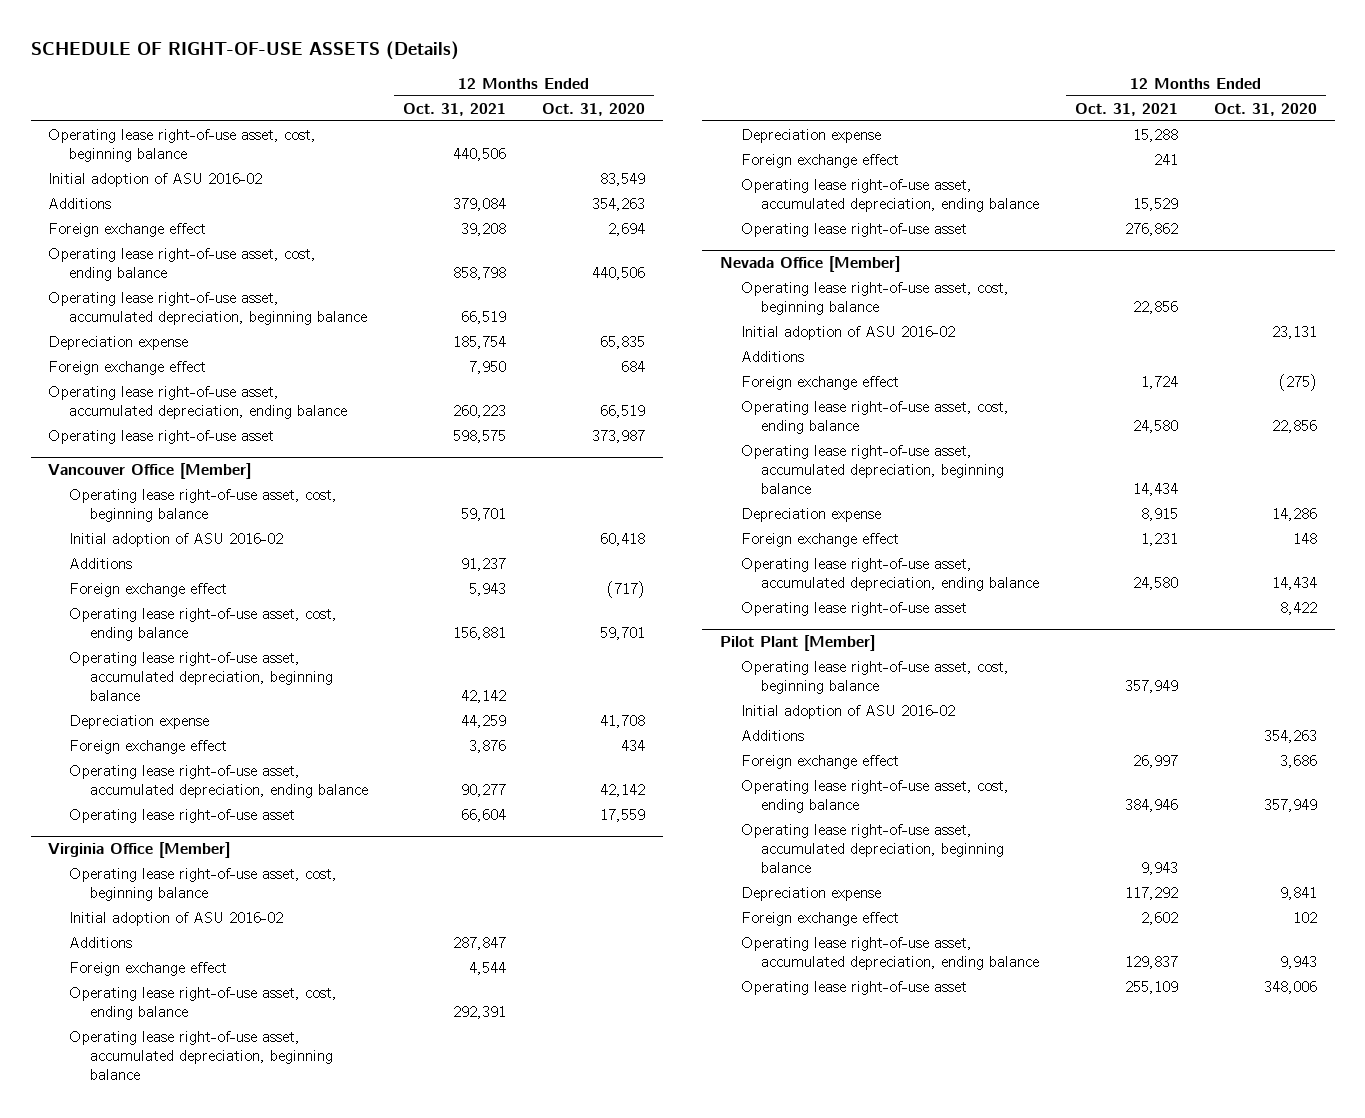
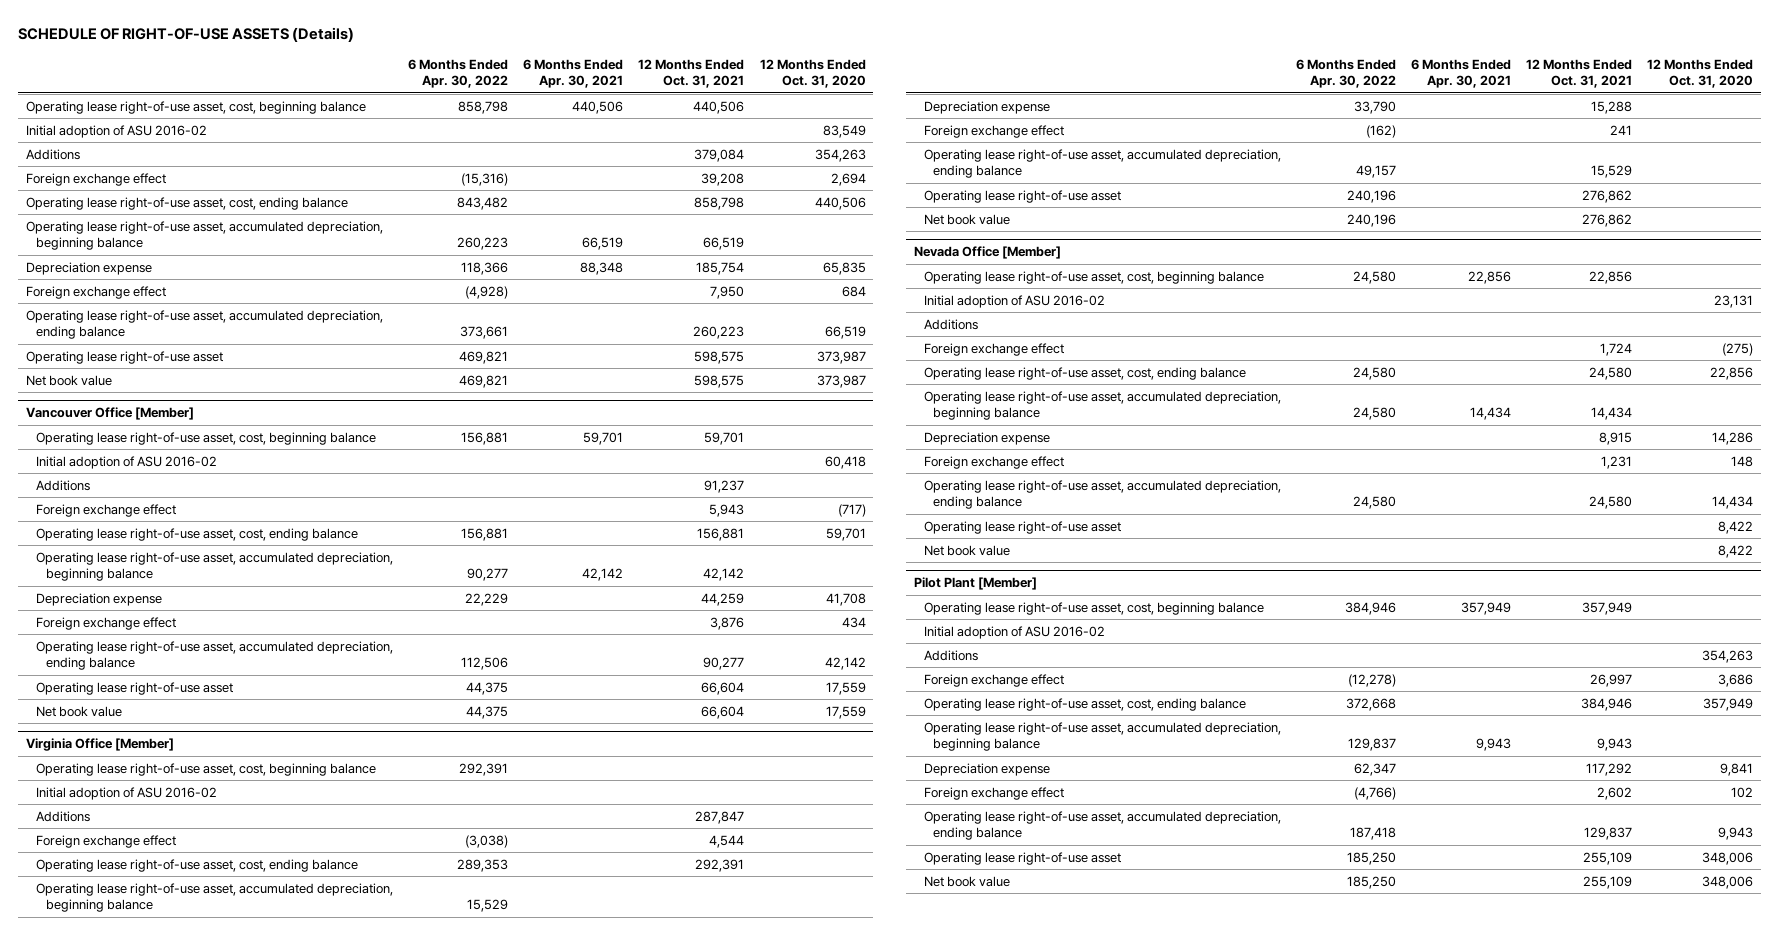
none -> [407,58,508,89] 6 Months Ended Apr. 30, 2022
none -> [523,58,624,89] 6 Months Ended Apr. 30, 2021
none -> [25,374,112,386] Net book value
none -> [35,705,122,717] Net book value
none -> [923,213,1010,225] Net book value
none -> [923,544,1010,556] Net book value
none -> [923,875,1010,887] Net book value

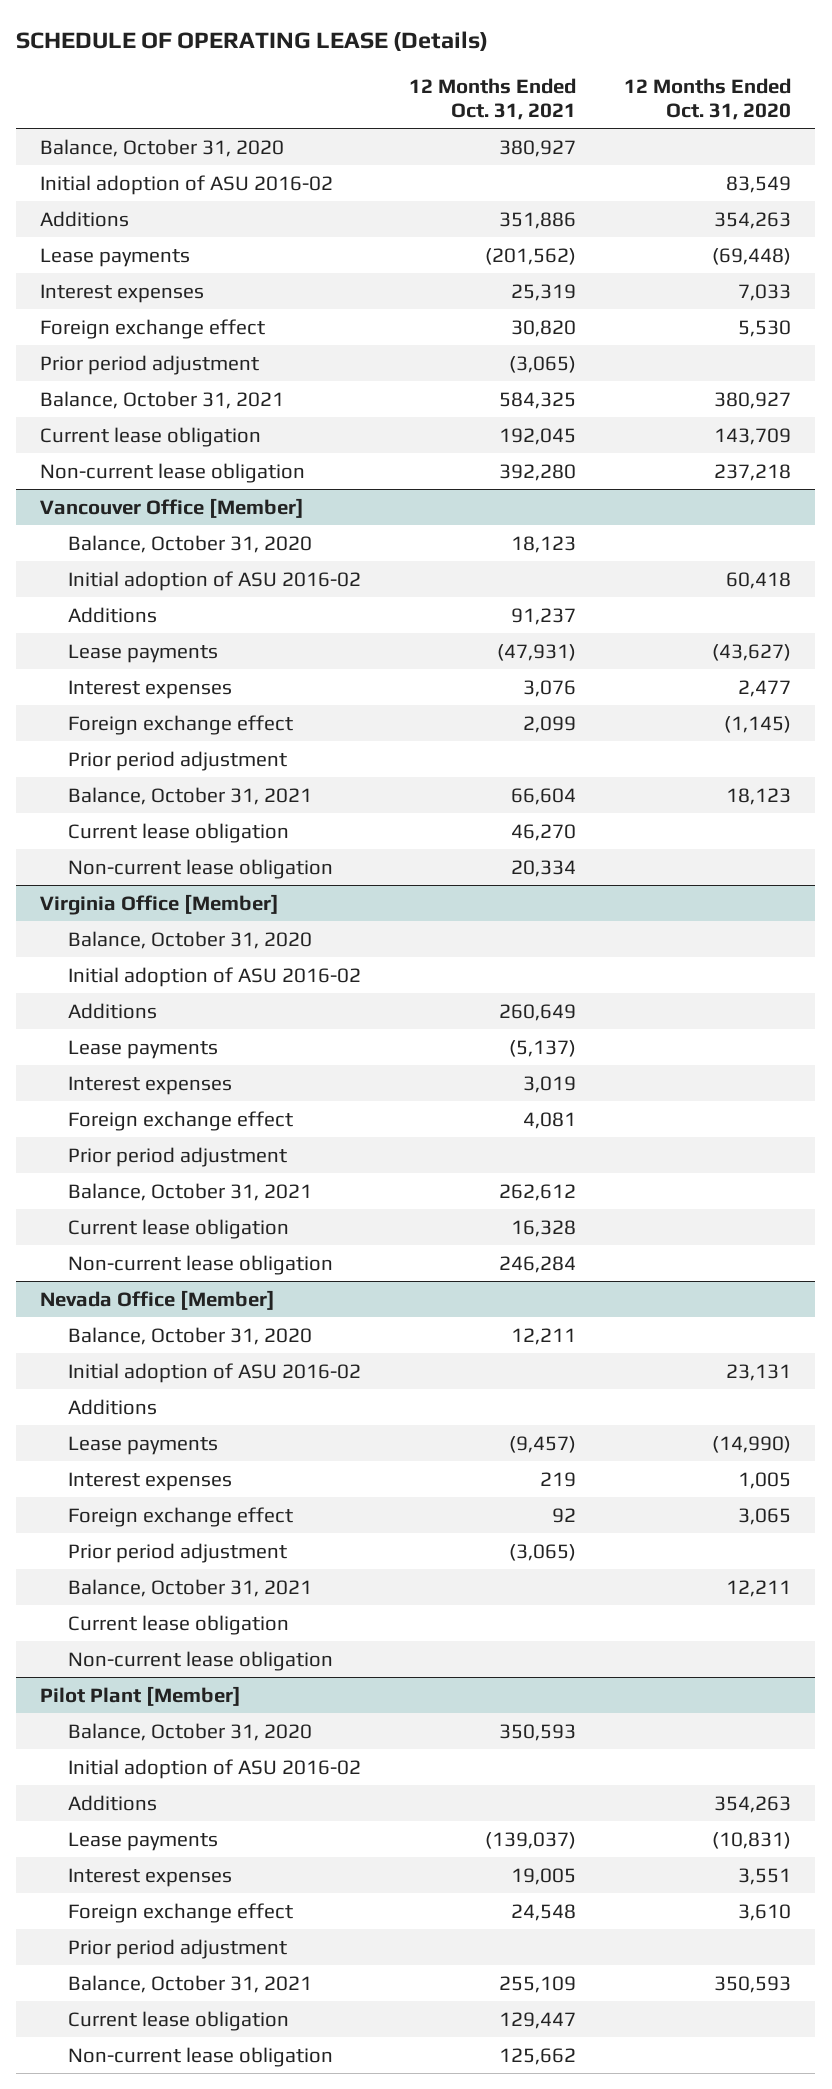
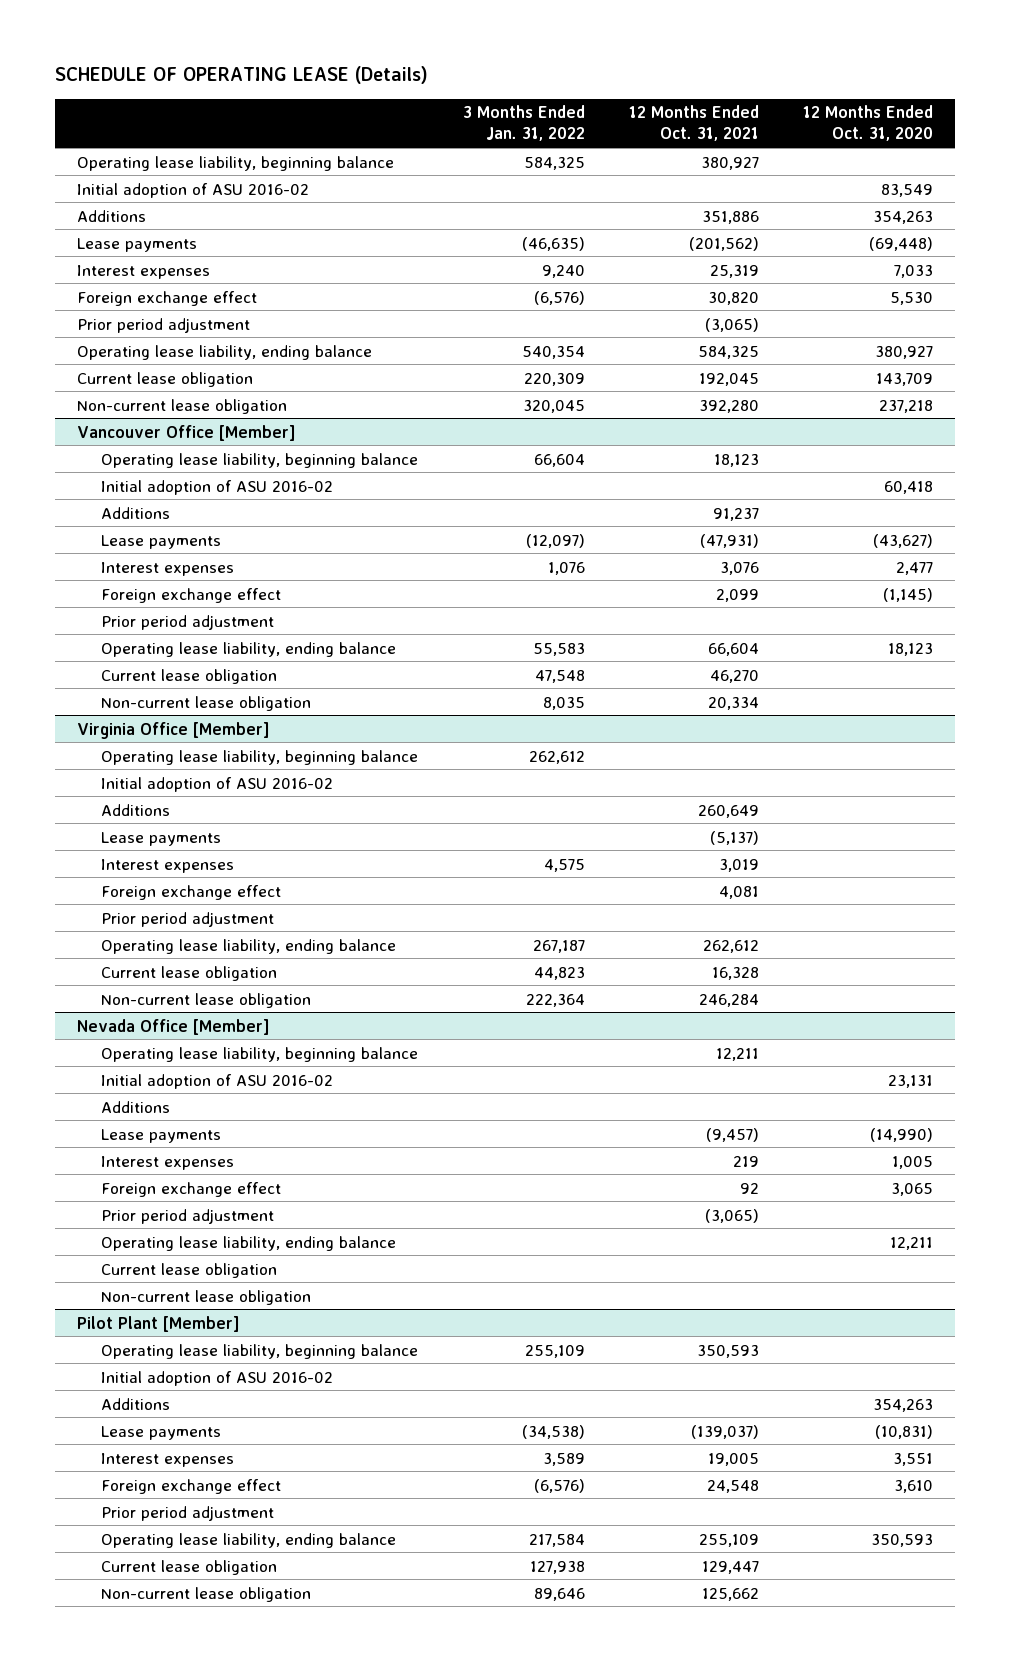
none -> [462,105,585,142] 3 Months Ended Jan. 31, 2022
[40,138,285,157] Balance, October 31, 2020 -> [77,155,395,171] Operating lease liability, beginning balance
[40,390,285,409] Balance, October 31, 2021 -> [77,344,373,360] Operating lease liability, ending balance
[68,534,313,553] Balance, October 31, 2020 -> [101,452,419,468] Operating lease liability, beginning balance
[68,786,313,805] Balance, October 31, 2021 -> [101,641,397,657] Operating lease liability, ending balance
[68,930,313,949] Balance, October 31, 2020 -> [101,749,419,765] Operating lease liability, beginning balance
[68,1182,313,1201] Balance, October 31, 2021 -> [101,938,397,954] Operating lease liability, ending balance
[68,1326,313,1345] Balance, October 31, 2020 -> [101,1046,419,1062] Operating lease liability, beginning balance
[68,1578,313,1597] Balance, October 31, 2021 -> [101,1235,397,1251] Operating lease liability, ending balance
[68,1722,313,1741] Balance, October 31, 2020 -> [101,1343,419,1359] Operating lease liability, beginning balance
[68,1974,313,1993] Balance, October 31, 2021 -> [101,1532,397,1548] Operating lease liability, ending balance

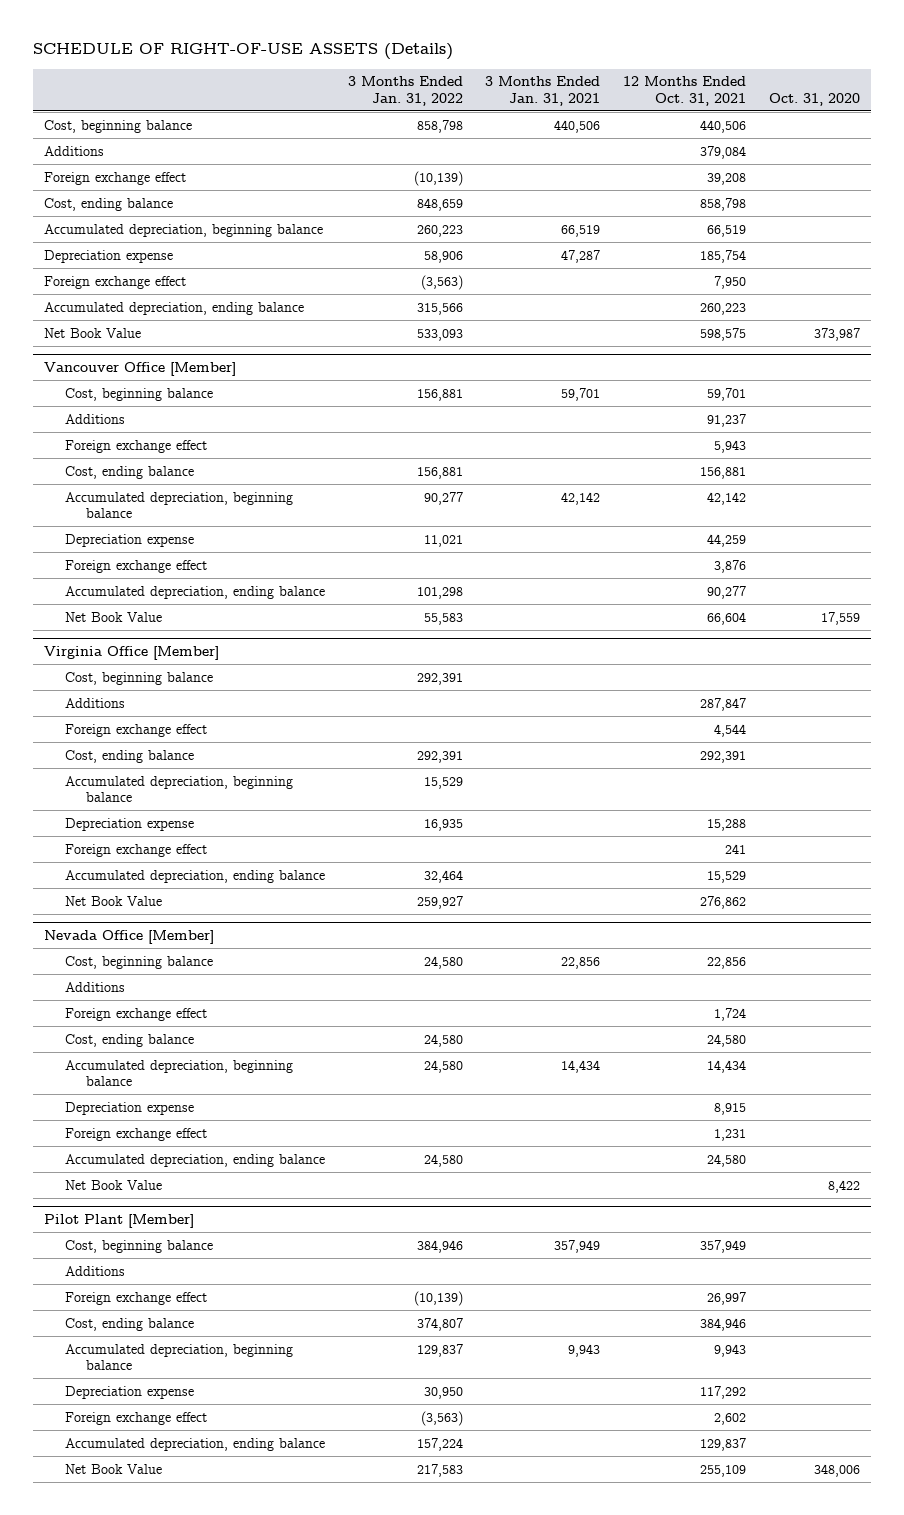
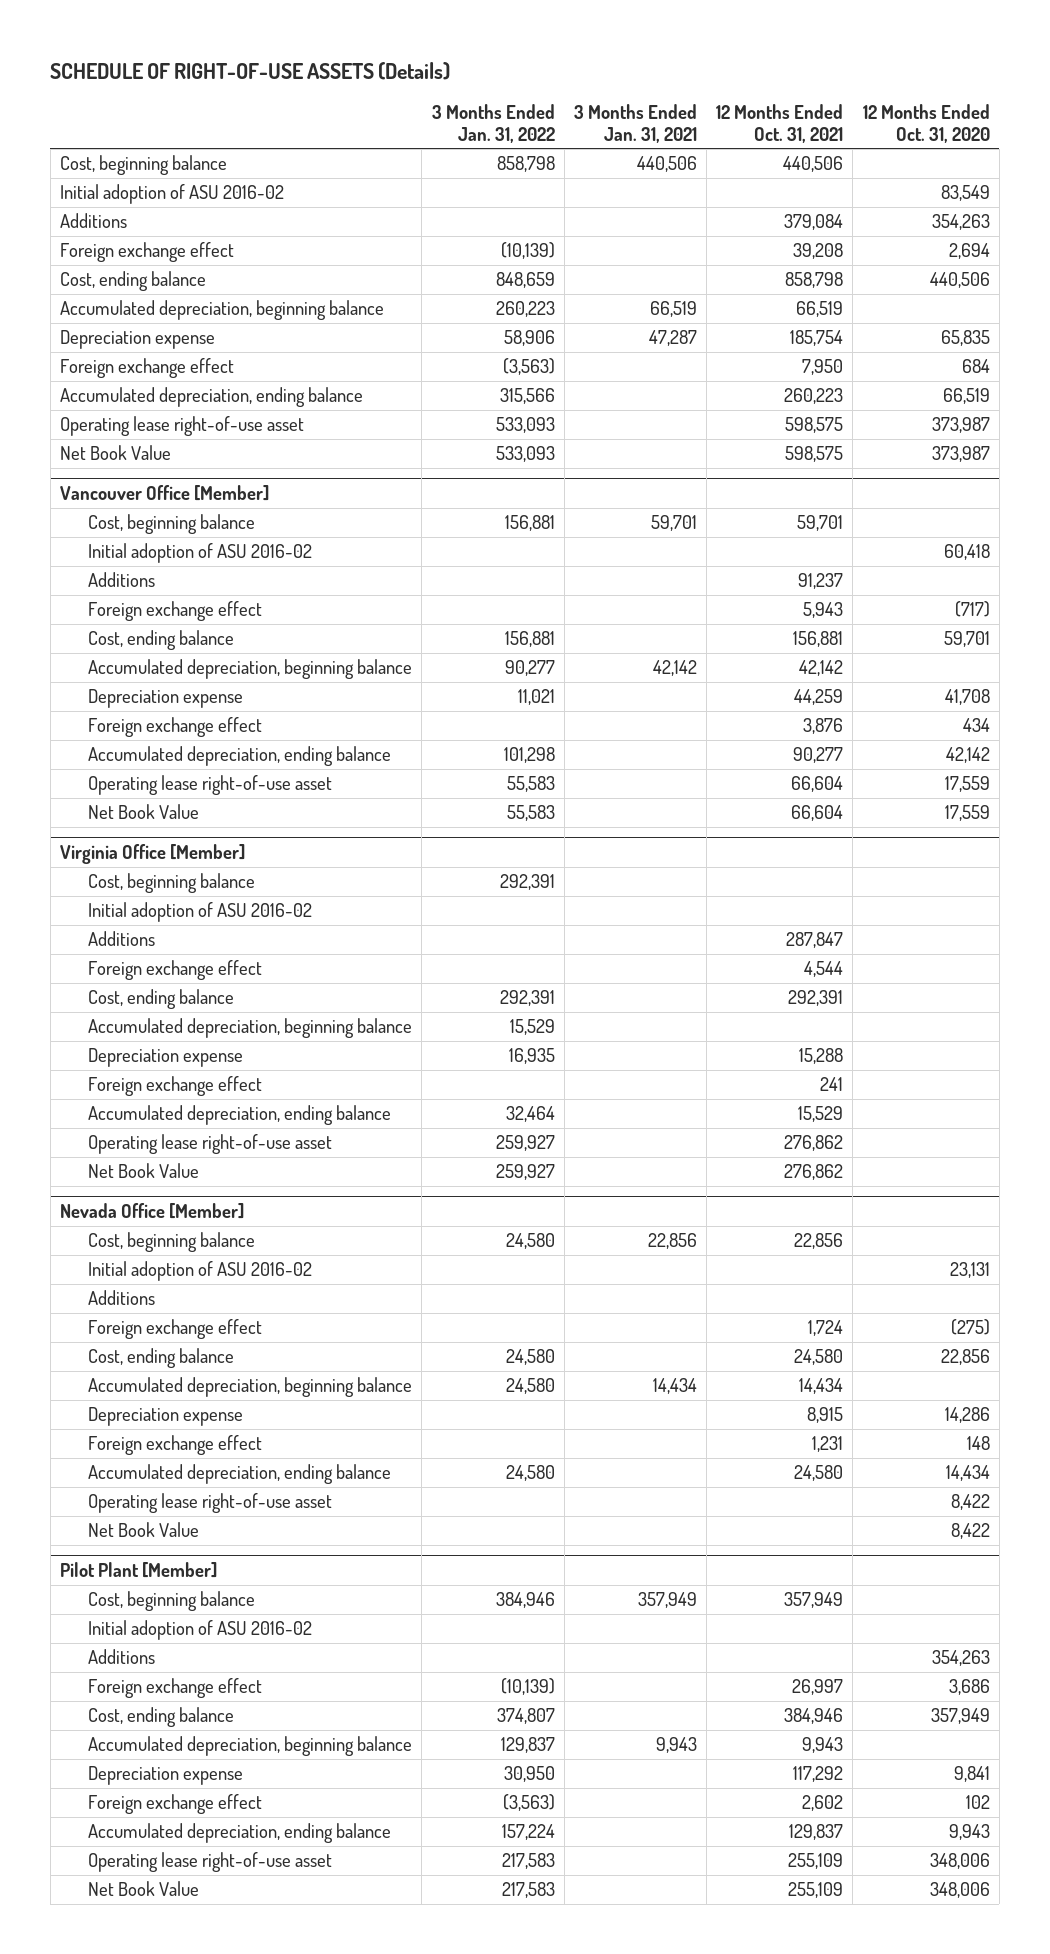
[768,92,860,106] Oct. 31, 2020 -> none
none -> [862,104,990,143] 12 Months Ended Oct. 31, 2020
none -> [60,184,285,205] Initial adoption of ASU 2016-02
none -> [60,416,305,437] Operating lease right-of-use asset
none -> [88,543,313,564] Initial adoption of ASU 2016-02
none -> [88,775,333,796] Operating lease right-of-use asset
none -> [88,902,313,923] Initial adoption of ASU 2016-02
none -> [88,1134,333,1155] Operating lease right-of-use asset
none -> [88,1261,313,1282] Initial adoption of ASU 2016-02
none -> [88,1493,333,1514] Operating lease right-of-use asset
none -> [88,1620,313,1641] Initial adoption of ASU 2016-02
none -> [88,1852,333,1873] Operating lease right-of-use asset

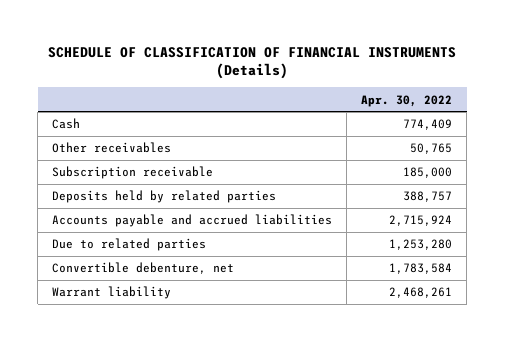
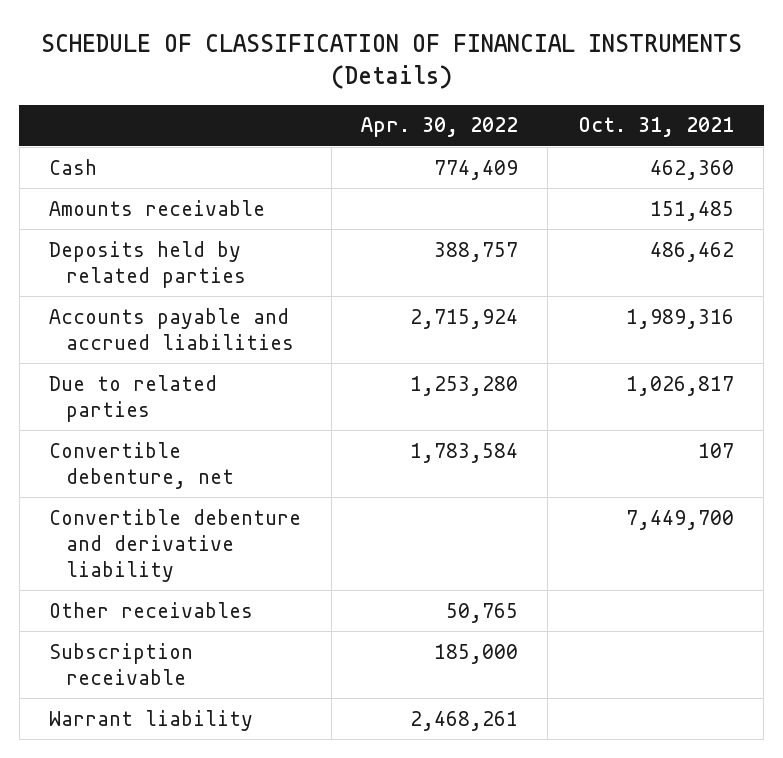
none -> [577,117,734,138] Oct. 31, 2021
none -> [49,199,266,216] Amounts receivable
none -> [49,508,302,582] Convertible debenture and derivative liability
[52,142,172,154] Other receivables -> [49,601,254,618] Other receivables
[52,166,214,180] Subscription receivable -> [49,642,194,685] Subscription receivable

